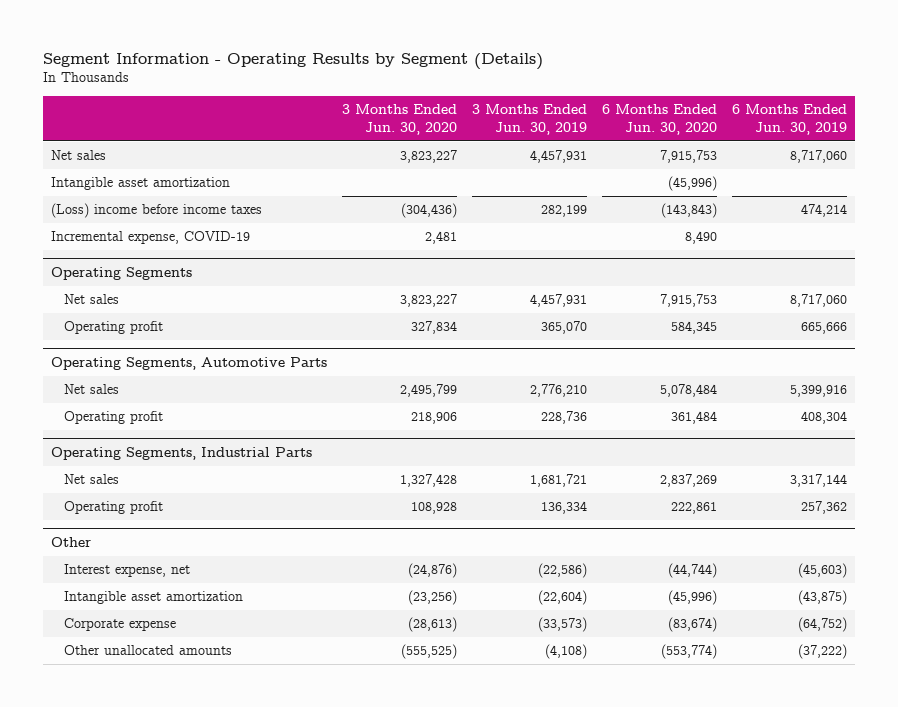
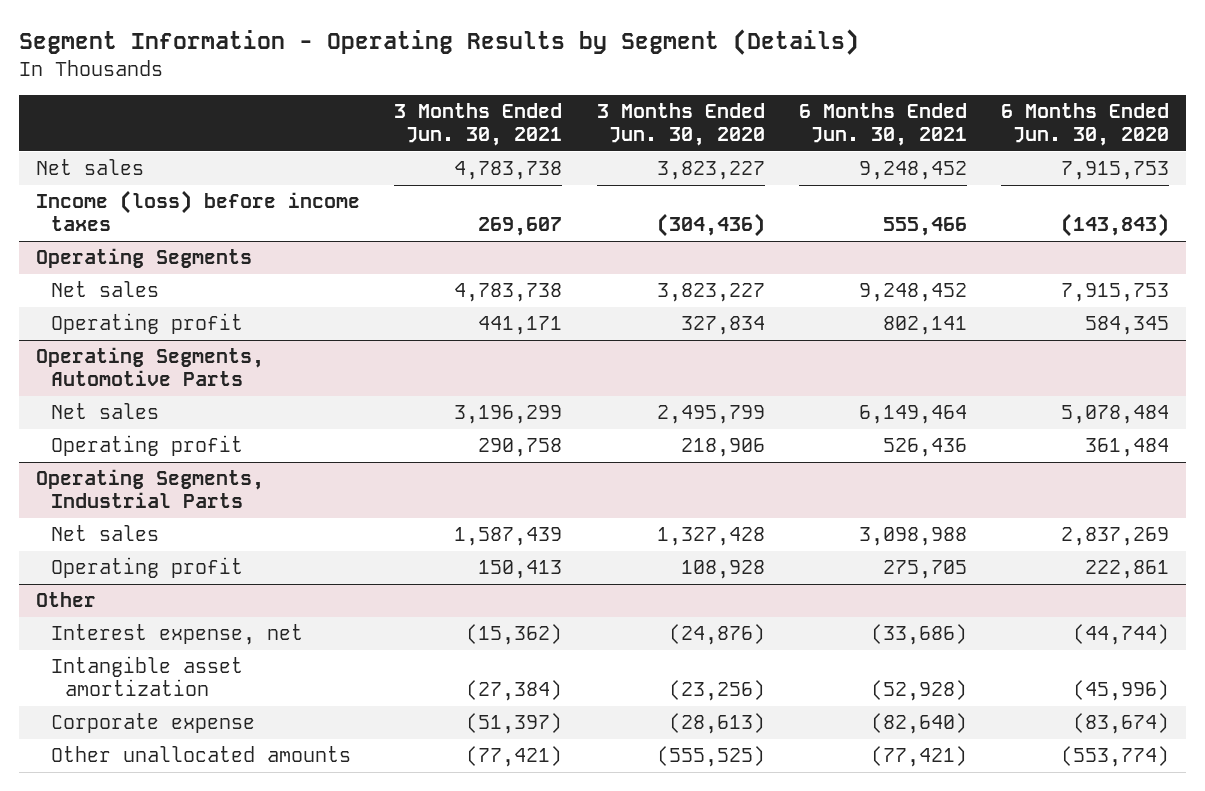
[471,104,587,135] 3 Months Ended Jun. 30, 2019 -> none
[732,104,848,135] 6 Months Ended Jun. 30, 2019 -> none
none -> [394,103,563,147] 3 Months Ended Jun. 30, 2021
none -> [798,103,967,147] 6 Months Ended Jun. 30, 2021
[50,177,230,191] Intangible asset amortization -> none
[50,231,250,245] Incremental expense, COVID-19 -> none
[50,203,262,219] (Loss) income before income taxes -> [36,190,361,231] Income (loss) before income taxes

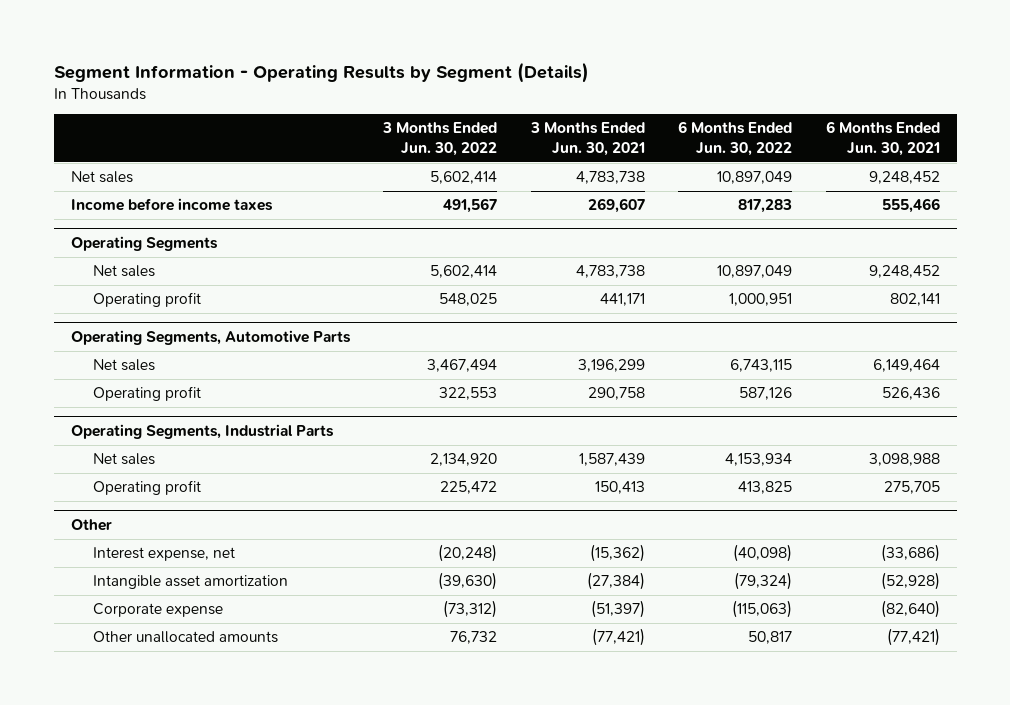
[596,103,765,147] 3 Months Ended Jun. 30, 2020 -> none
[1000,103,1169,147] 6 Months Ended Jun. 30, 2020 -> none
none -> [382,122,498,156] 3 Months Ended Jun. 30, 2022
none -> [678,121,793,156] 6 Months Ended Jun. 30, 2022
[36,190,361,231] Income (loss) before income taxes -> [70,198,273,212] Income before income taxes

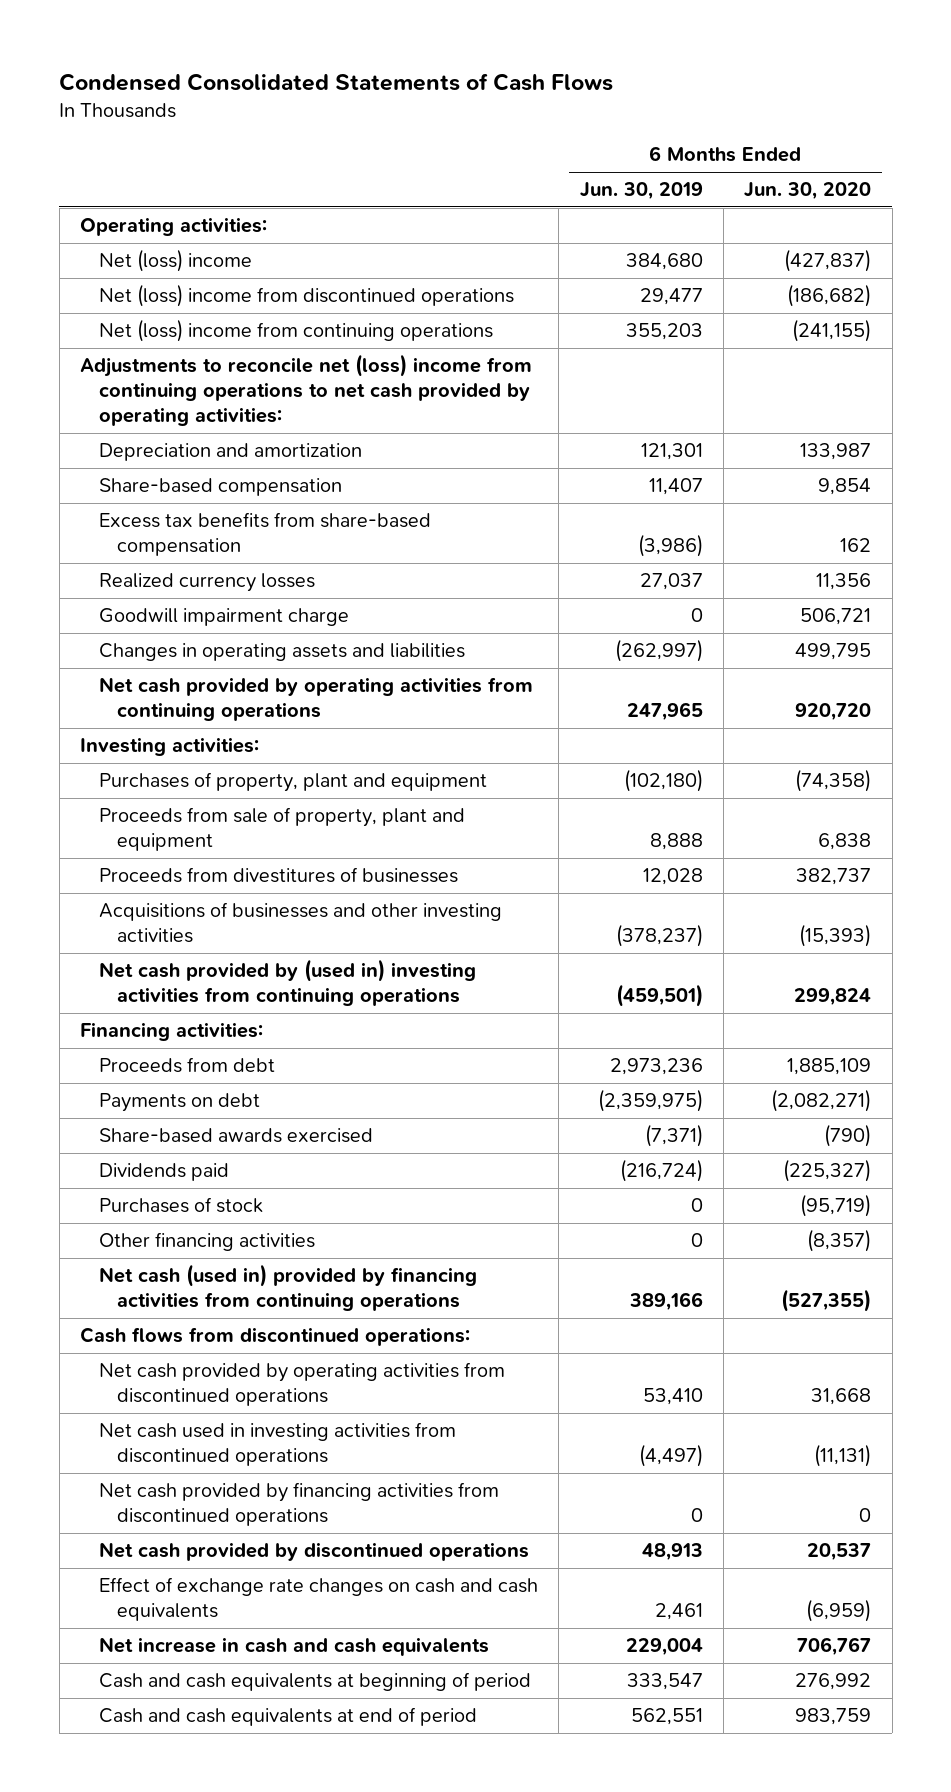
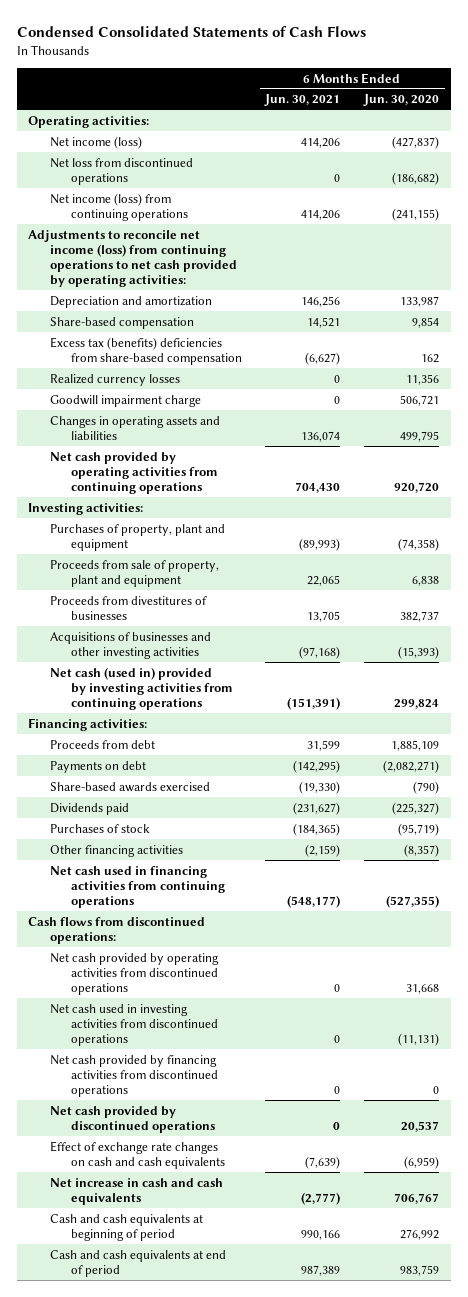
[579,182,703,201] Jun. 30, 2019 -> none
none -> [264,94,341,107] Jun. 30, 2021
[98,249,252,273] Net (loss) income -> [49,135,142,149] Net income (loss)
[98,284,514,308] Net (loss) income from discontinued operations -> [49,157,193,185] Net loss from discontinued operations
[98,319,493,343] Net (loss) income from continuing operations -> [49,192,188,221] Net income (loss) from continuing operations
[80,354,533,426] Adjustments to reconcile net (loss) income from continuing operations to net cash provided by operating activities: -> [28,229,237,288] Adjustments to reconcile net income (loss) from continuing operations to net cash provided by operating activities:
[98,512,431,557] Excess tax benefits from share-based compensation -> [49,336,242,365] Excess tax (benefits) deficiencies from share-based compensation
[98,959,476,1007] Net cash provided by (used in) investing activities from continuing operations -> [49,666,233,711] Net cash (used in) provided by investing activities from continuing operations
[98,1264,477,1312] Net cash (used in) provided by financing activities from continuing operations -> [49,865,225,909] Net cash used in financing activities from continuing operations

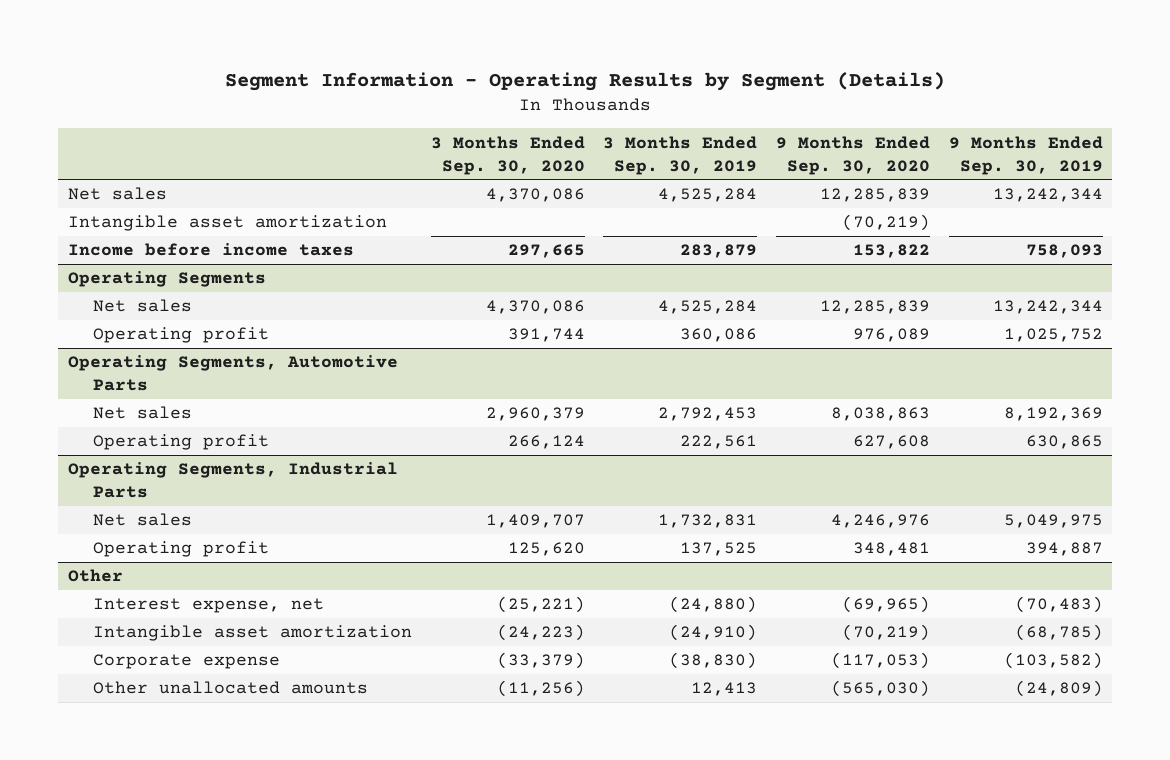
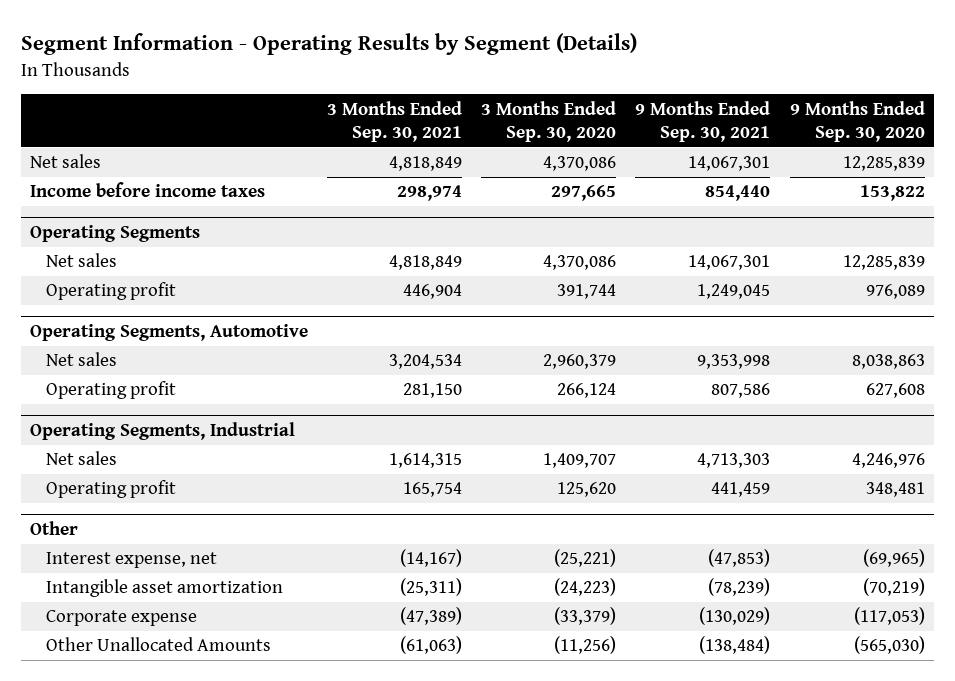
[603,135,758,175] 3 Months Ended Sep. 30, 2019 -> none
[948,135,1103,175] 9 Months Ended Sep. 30, 2019 -> none
none -> [327,100,463,142] 3 Months Ended Sep. 30, 2021
none -> [635,100,771,142] 9 Months Ended Sep. 30, 2021
[67,215,387,232] Intangible asset amortization -> none
[67,355,398,392] Operating Segments, Automotive Parts -> [30,323,309,341] Operating Segments, Automotive
[67,462,398,499] Operating Segments, Industrial Parts -> [30,421,296,440] Operating Segments, Industrial
[92,681,368,695] Other unallocated amounts -> [45,637,271,652] Other Unallocated Amounts

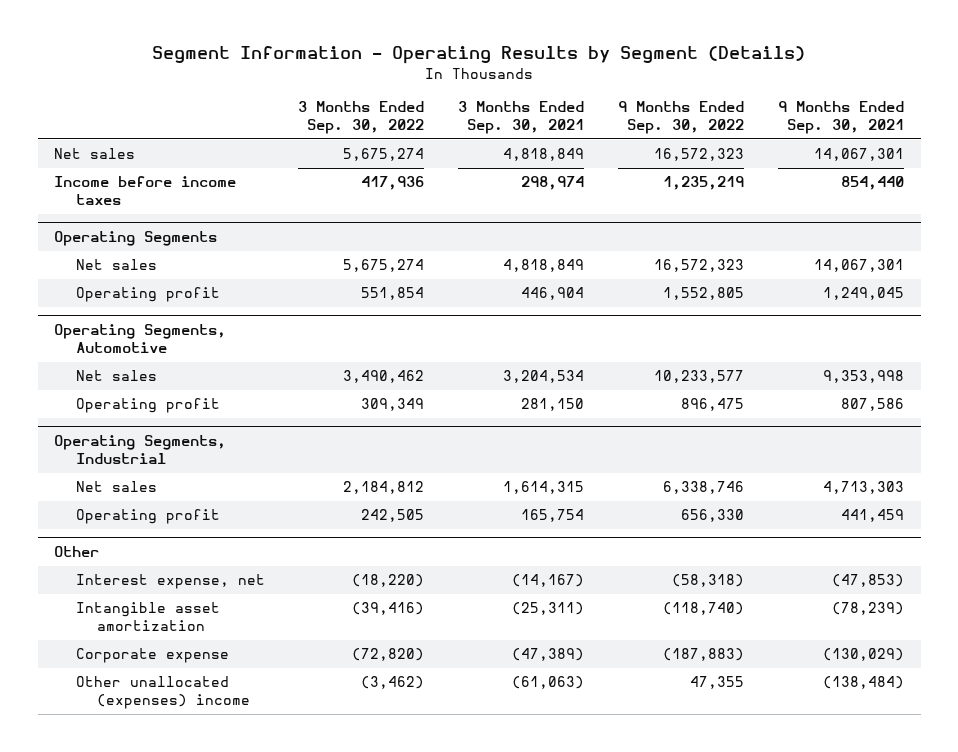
[481,100,617,142] 3 Months Ended Sep. 30, 2020 -> none
[789,100,925,142] 9 Months Ended Sep. 30, 2020 -> none
none -> [298,101,425,135] 3 Months Ended Sep. 30, 2022
none -> [618,101,745,135] 9 Months Ended Sep. 30, 2022
[45,637,271,652] Other Unallocated Amounts -> [75,676,251,710] Other unallocated (expenses) income

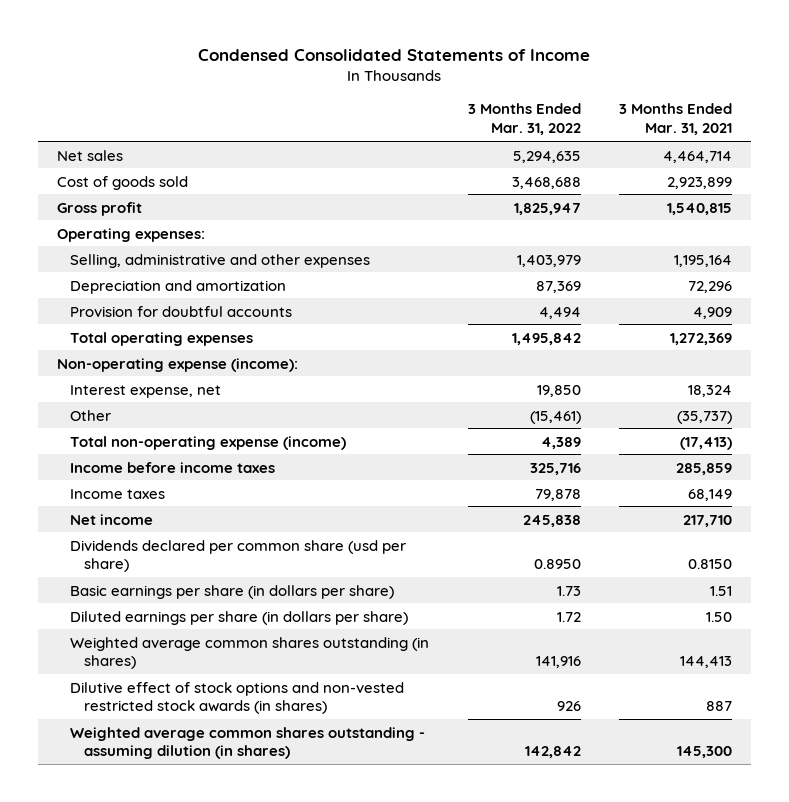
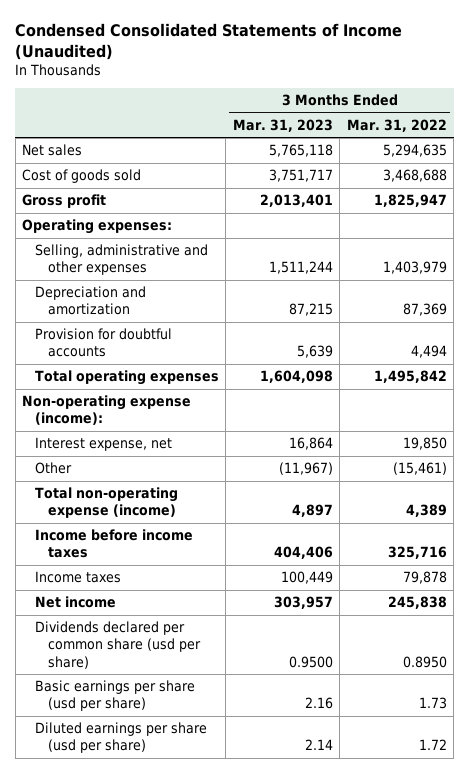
[198,48,591,61] Condensed Consolidated Statements of Income -> [15,22,403,60] Condensed Consolidated Statements of Income (Unaudited)
[618,103,732,136] 3 Months Ended Mar. 31, 2021 -> none
none -> [232,118,333,132] Mar. 31, 2023
[70,636,430,670] Weighted average common shares outstanding (in shares) -> none
[70,681,405,715] Dilutive effect of stock options and non-vested restricted stock awards (in shares) -> none
[70,726,426,760] Weighted average common shares outstanding - assuming dilution (in shares) -> none
[70,584,395,599] Basic earnings per share (in dollars per share) -> [34,680,195,712] Basic earnings per share (usd per share)
[70,610,409,625] Diluted earnings per share (in dollars per share) -> [34,722,207,754] Diluted earnings per share (usd per share)

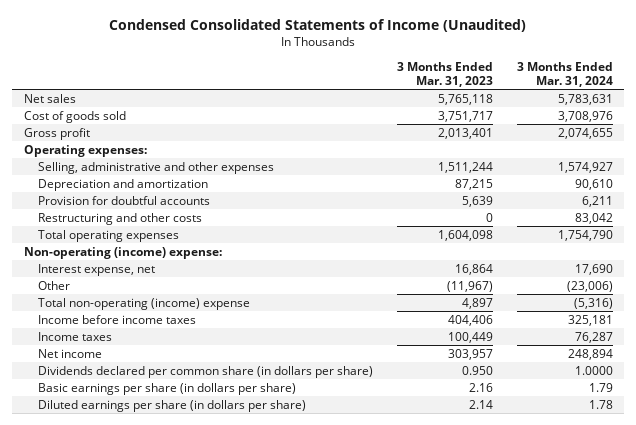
[346,118,447,132] Mar. 31, 2022 -> none
none -> [516,62,613,88] 3 Months Ended Mar. 31, 2024
none -> [37,212,202,225] Restructuring and other costs
[22,395,192,426] Non-operating expense (income): -> [23,246,222,259] Non-operating (income) expense:
[34,487,178,519] Total non-operating expense (income) -> [37,297,250,310] Total non-operating (income) expense
[34,621,201,669] Dividends declared per common share (usd per share) -> [37,365,373,378] Dividends declared per common share (in dollars per share)
[288,655,333,668] 0.9500 -> [461,365,493,375] 0.950
[34,680,195,712] Basic earnings per share (usd per share) -> [37,382,296,395] Basic earnings per share (in dollars per share)
[34,722,207,754] Diluted earnings per share (usd per share) -> [37,399,306,412] Diluted earnings per share (in dollars per share)

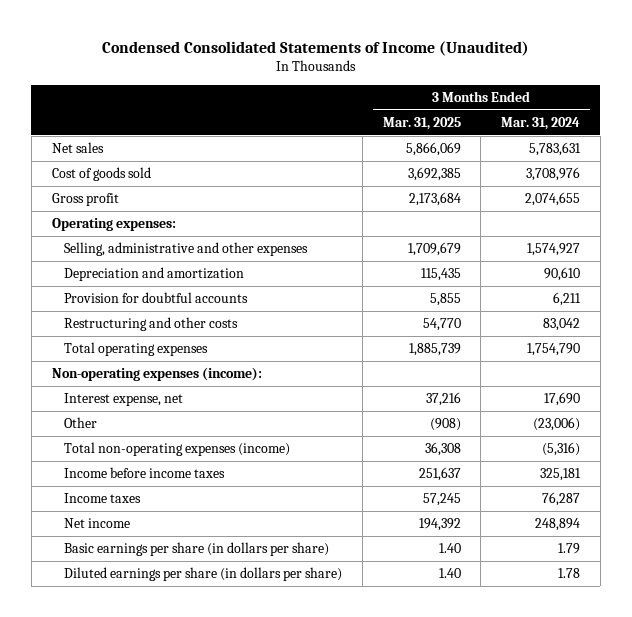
[396,62,493,88] 3 Months Ended Mar. 31, 2023 -> none
none -> [382,116,461,130] Mar. 31, 2025
[23,246,222,259] Non-operating (income) expense: -> [51,367,262,382] Non-operating expenses (income):
[37,297,250,310] Total non-operating (income) expense -> [64,442,291,457] Total non-operating expenses (income)
[37,365,373,378] Dividends declared per common share (in dollars per share) -> none

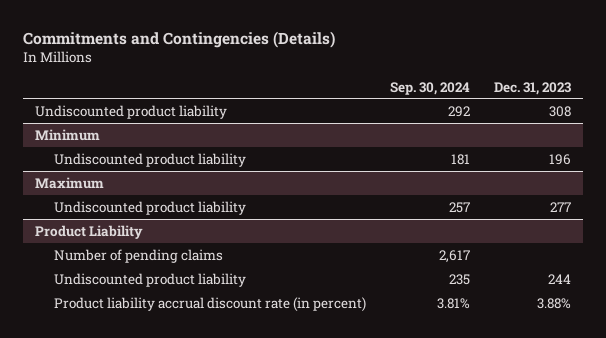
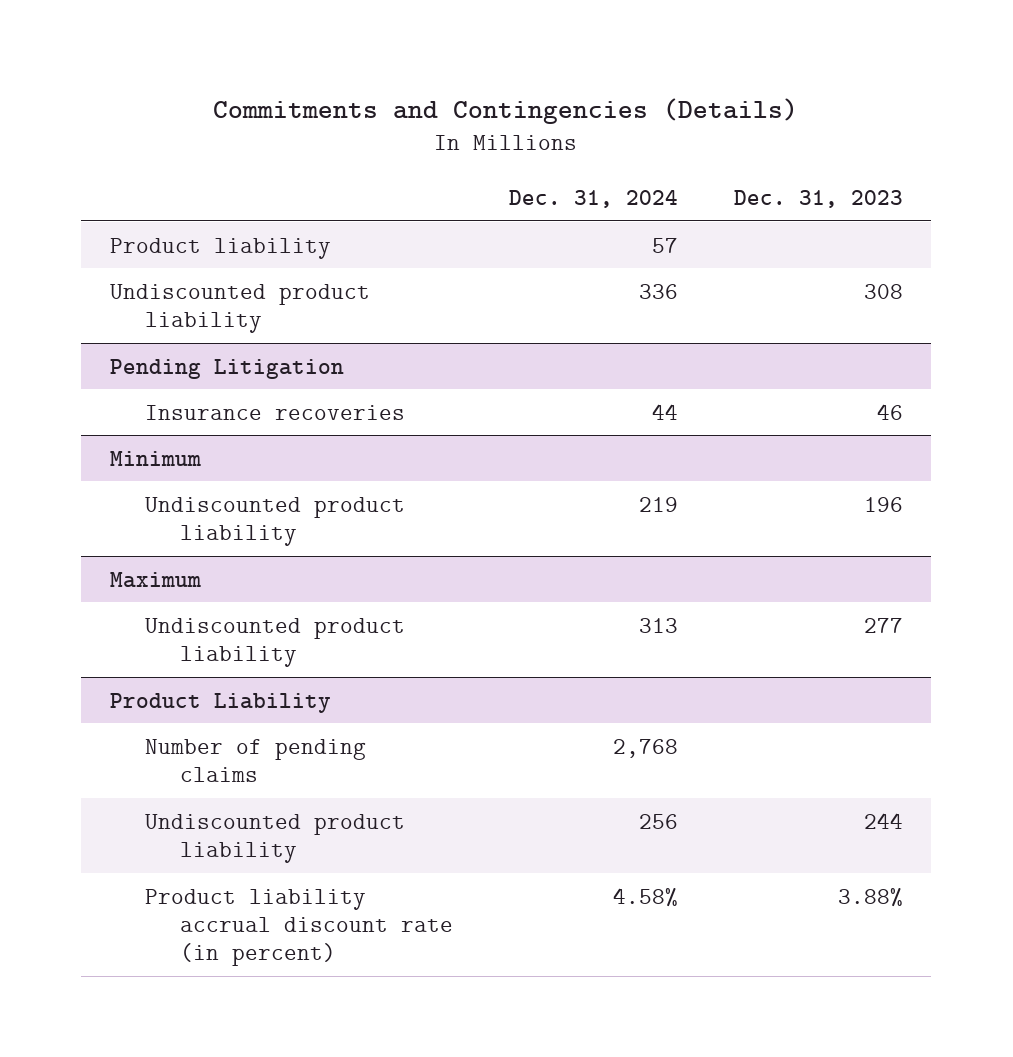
[389,81,470,95] Sep. 30, 2024 -> none
none -> [509,189,679,208] Dec. 31, 2024
none -> [109,237,331,259] Product liability
none -> [109,358,344,379] Pending Litigation
none -> [144,404,405,420] Insurance recoveries

